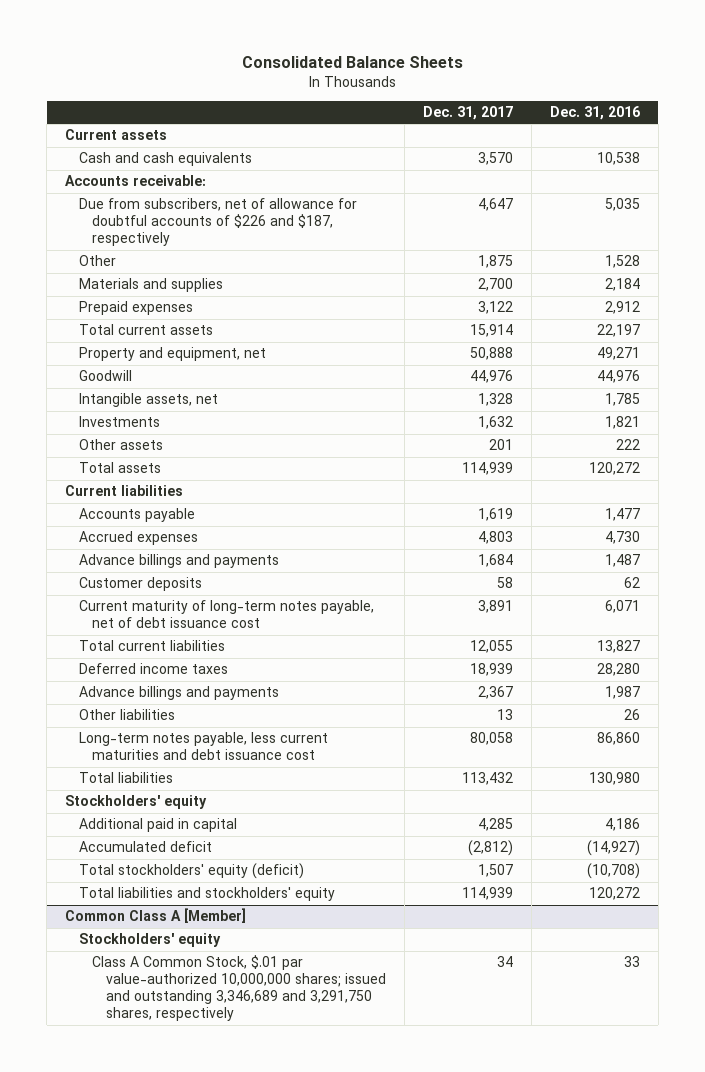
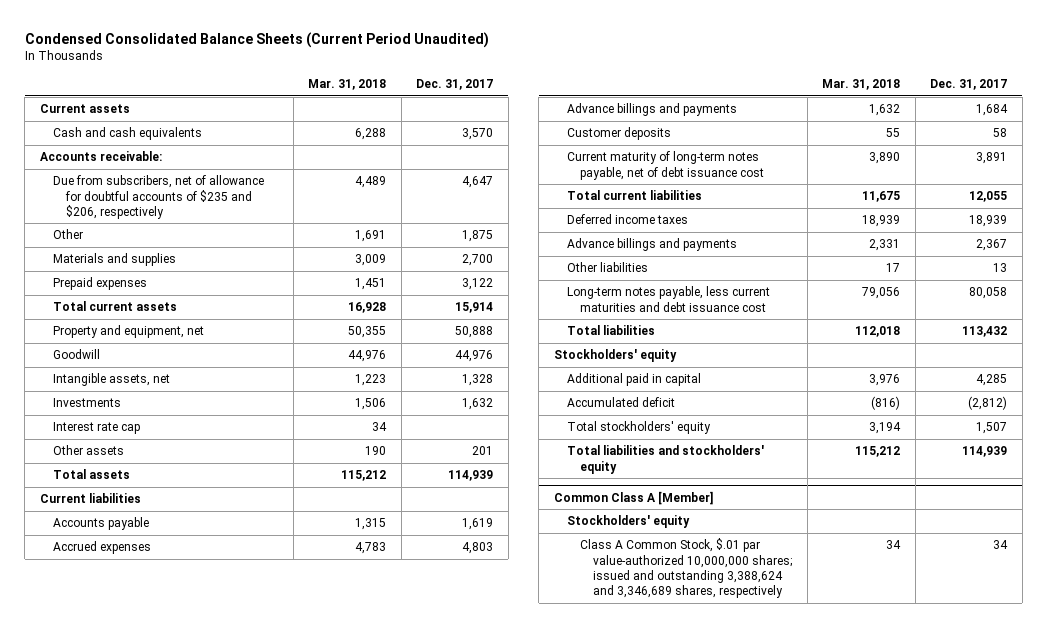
[241,56,463,69] Consolidated Balance Sheets -> [24,31,489,48] Condensed Consolidated Balance Sheets (Current Period Unaudited)
[549,105,640,120] Dec. 31, 2016 -> none
none -> [308,79,387,91] Mar. 31, 2018
[78,198,357,247] Due from subscribers, net of allowance for doubtful accounts of $226 and $187, respectively -> [52,175,264,219] Due from subscribers, net of allowance for doubtful accounts of $235 and $206, respectively
none -> [52,422,140,435] Interest rate cap
[78,863,304,880] Total stockholders' equity (deficit) -> [566,421,711,435] Total stockholders' equity
[92,955,386,1022] Class A Common Stock, $.01 par value-authorized 10,000,000 shares; issued and outstanding 3,346,689 and 3,291,750 shares, respectively -> [579,538,792,599] Class A Common Stock, $.01 par value-authorized 10,000,000 shares; issued and outstanding 3,388,624 and 3,346,689 shares, respectively

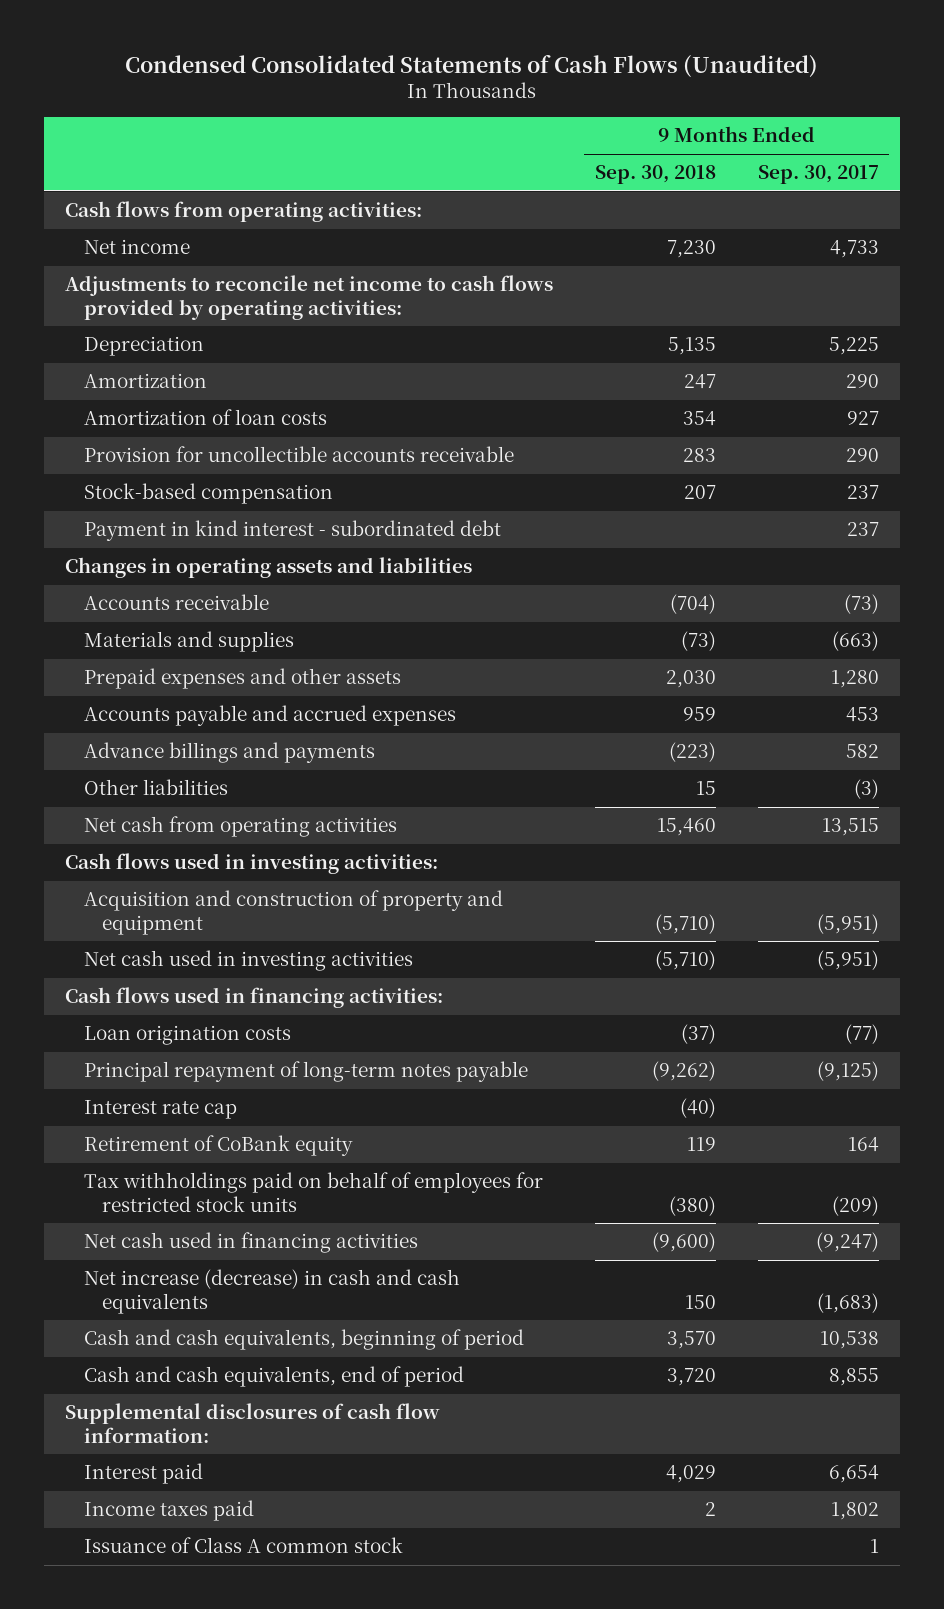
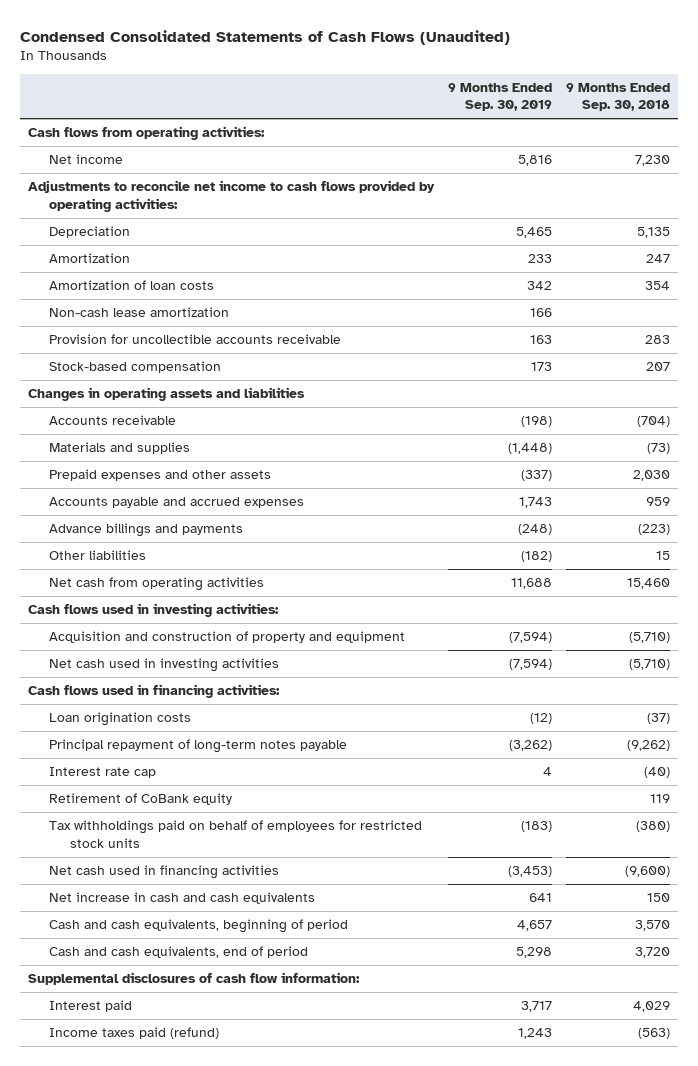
[757,165,879,185] Sep. 30, 2017 -> none
none -> [447,83,552,112] 9 Months Ended Sep. 30, 2019
none -> [48,307,229,318] Non-cash lease amortization
[83,520,501,542] Payment in kind interest - subordinated debt -> none
[83,1269,460,1314] Net increase (decrease) in cash and cash equivalents -> [48,892,315,905] Net increase in cash and cash equivalents
[83,1537,403,1554] Issuance of Class A common stock -> none
[83,1500,254,1522] Income taxes paid -> [48,1027,219,1040] Income taxes paid (refund)
[704,1502,716,1517] 2 -> [638,1028,671,1040] (563)

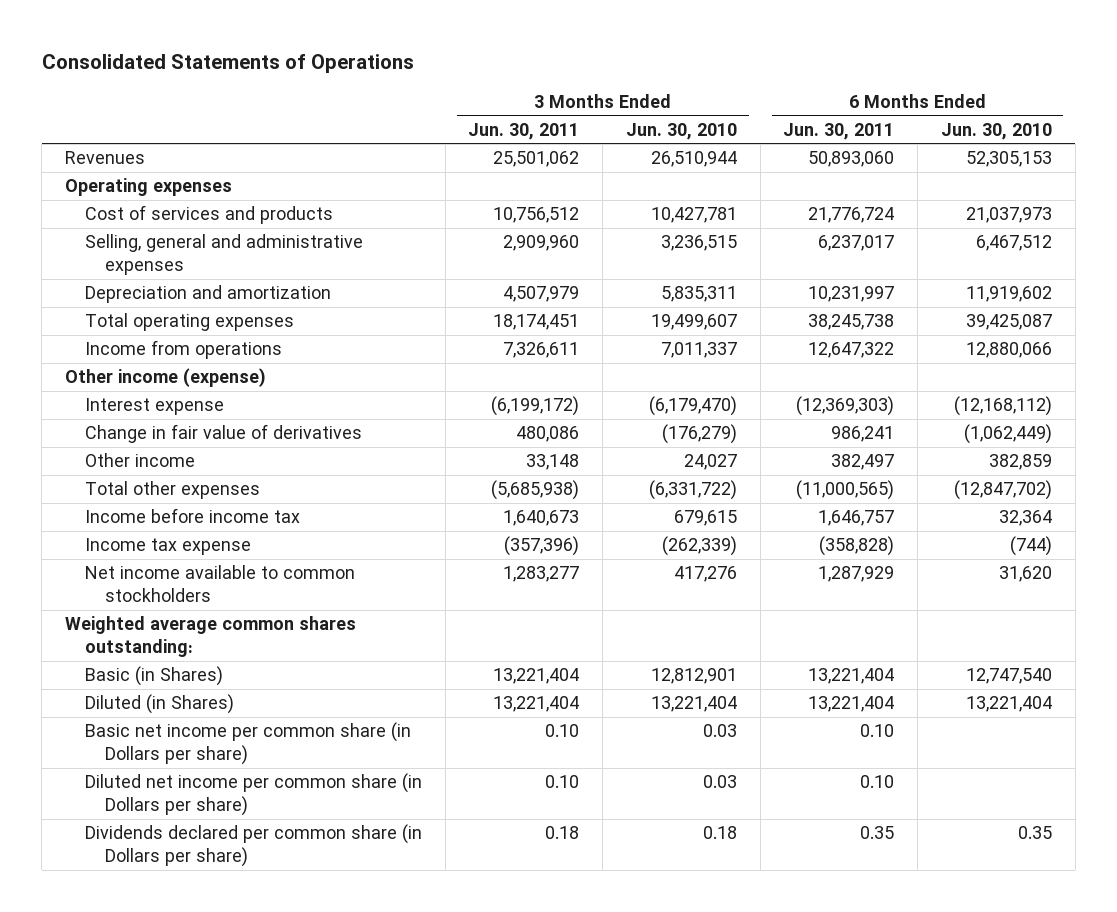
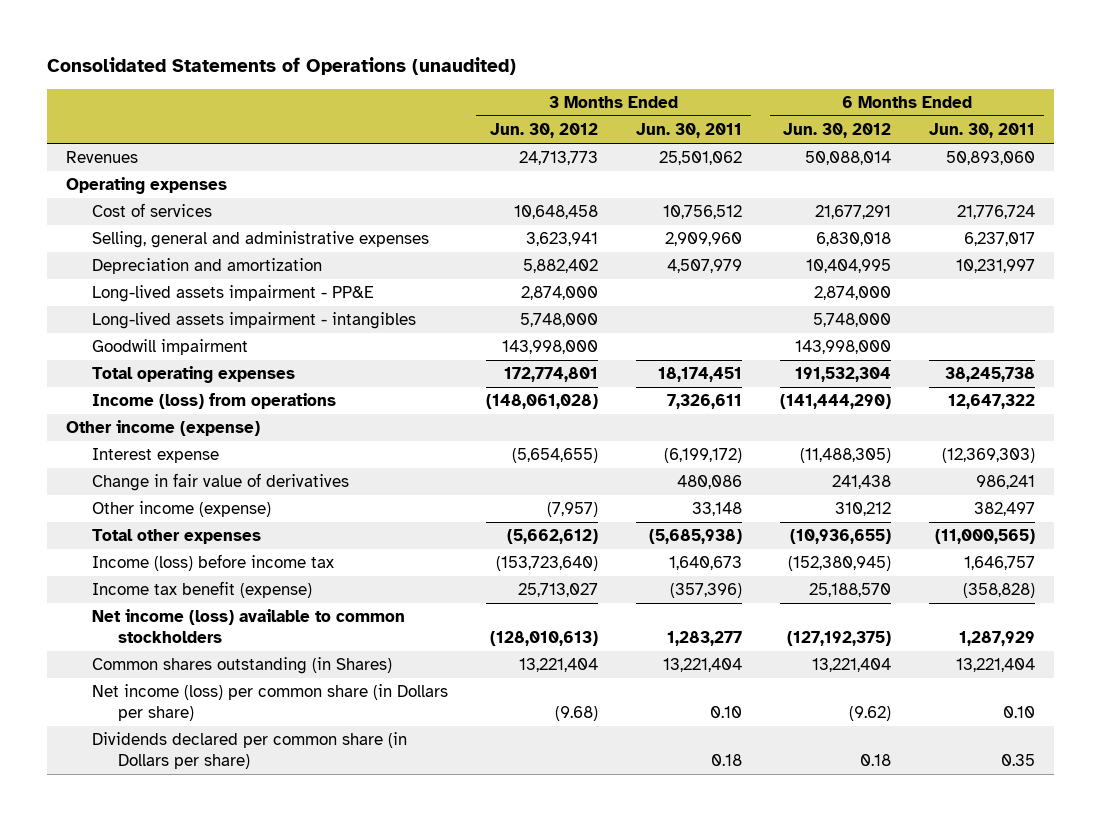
[41,54,414,74] Consolidated Statements of Operations -> [46,57,516,76] Consolidated Statements of Operations (unaudited)
[625,122,737,140] Jun. 30, 2010 -> none
[940,122,1052,140] Jun. 30, 2010 -> none
none -> [489,123,598,139] Jun. 30, 2012
none -> [782,123,891,139] Jun. 30, 2012
[84,205,333,225] Cost of services and products -> [91,203,212,218] Cost of services
none -> [91,285,374,303] Long-lived assets impairment - PP&E
none -> [91,312,416,330] Long-lived assets impairment - intangibles
none -> [91,339,248,356] Goodwill impairment
[84,340,282,360] Income from operations -> [91,393,336,410] Income (loss) from operations
[84,453,195,468] Other income -> [91,501,271,518] Other income (expense)
[64,616,356,658] Weighted average common shares outstanding: -> none
[84,694,234,715] Diluted (in Shares) -> none
[84,773,422,817] Diluted net income per common share (in Dollars per share) -> none
[84,508,300,524] Income before income tax -> [91,554,334,572] Income (loss) before income tax
[84,538,251,556] Income tax expense -> [91,581,312,599] Income tax benefit (expense)
[84,565,355,603] Net income available to common stockholders -> [91,609,405,643] Net income (loss) available to common stockholders
[84,666,223,687] Basic (in Shares) -> [91,657,392,675] Common shares outstanding (in Shares)
[84,722,411,766] Basic net income per common share (in Dollars per share) -> [91,684,448,721] Net income (loss) per common share (in Dollars per share)

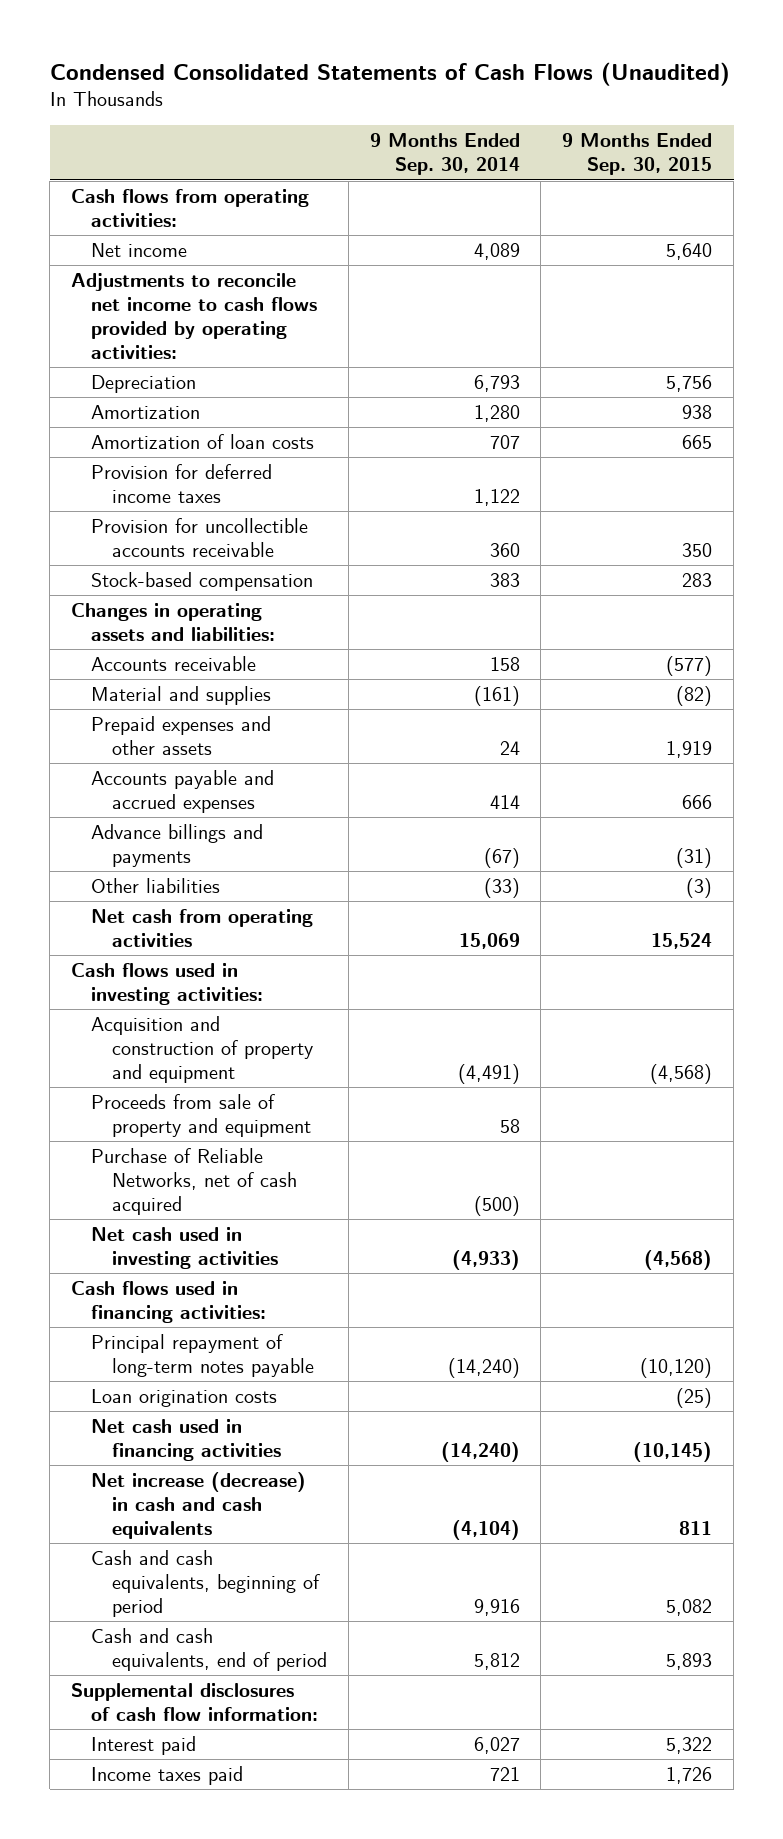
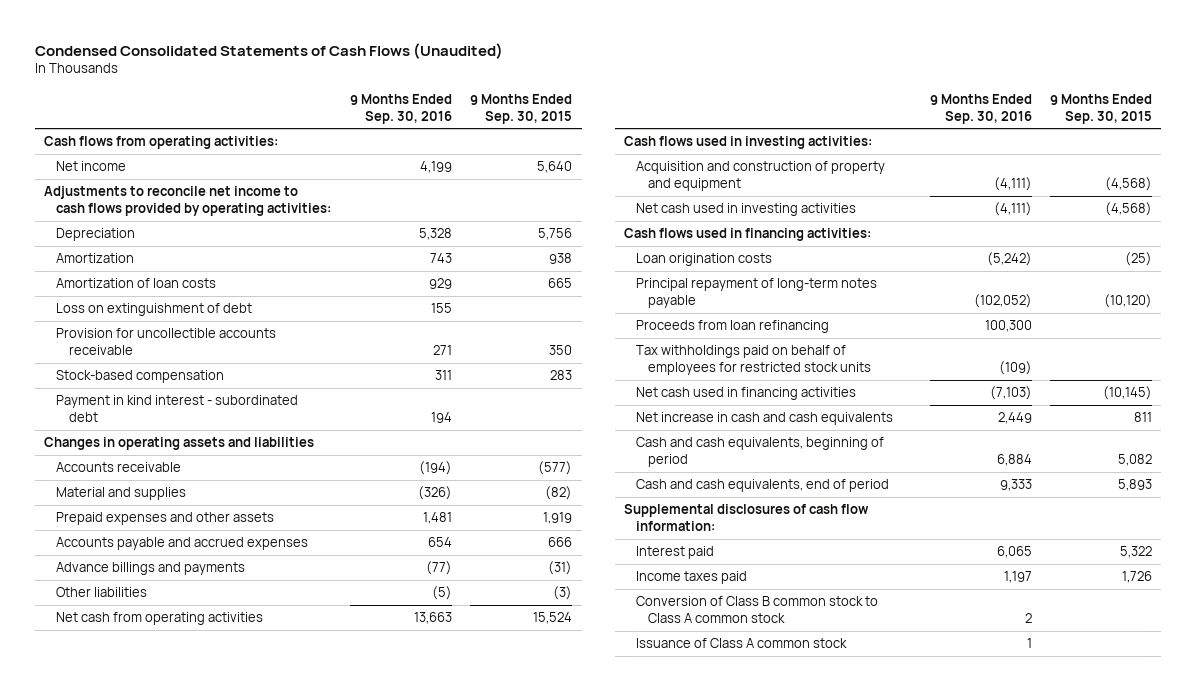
[369,133,520,176] 9 Months Ended Sep. 30, 2014 -> none
none -> [349,93,452,124] 9 Months Ended Sep. 30, 2016
[91,463,273,503] Provision for deferred income taxes -> none
none -> [56,303,253,317] Loss on extinguishment of debt
none -> [56,395,299,423] Payment in kind interest - subordinated debt
[71,602,276,641] Changes in operating assets and liabilities: -> [44,437,315,451] Changes in operating assets and liabilities
[91,1093,311,1137] Proceeds from sale of property and equipment -> none
[91,1147,297,1215] Purchase of Reliable Networks, net of cash acquired -> none
[91,1333,314,1377] Principal repayment of long-term notes payable -> [636,278,878,309] Principal repayment of long-term notes payable
none -> [636,320,830,334] Proceeds from loan refinancing
none -> [636,345,872,376] Tax withholdings paid on behalf of employees for restricted stock units
[91,1471,307,1539] Net increase (decrease) in cash and cash equivalents -> [636,412,894,426] Net increase in cash and cash equivalents
none -> [636,596,879,624] Conversion of Class B common stock to Class A common stock
none -> [636,638,848,649] Issuance of Class A common stock

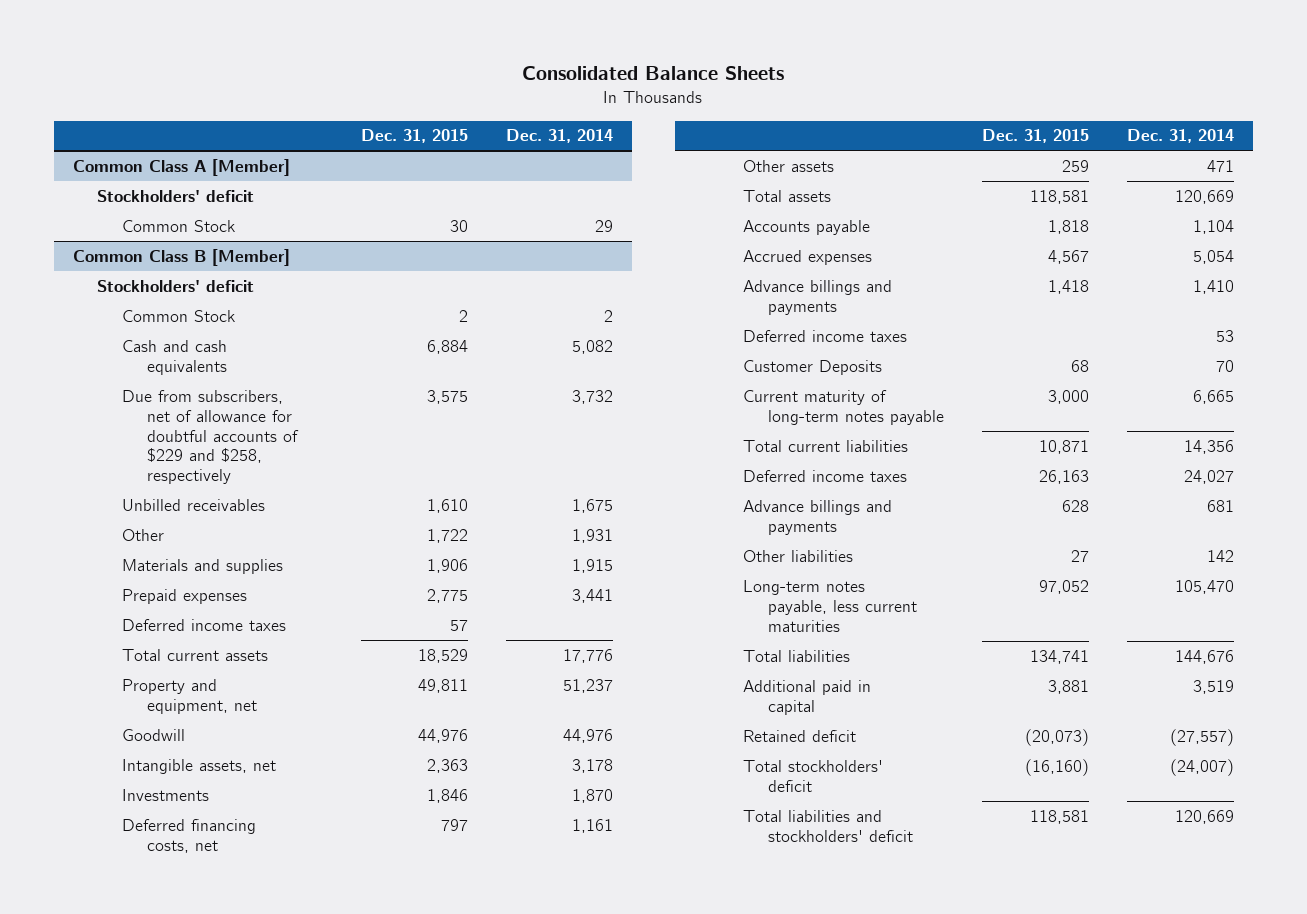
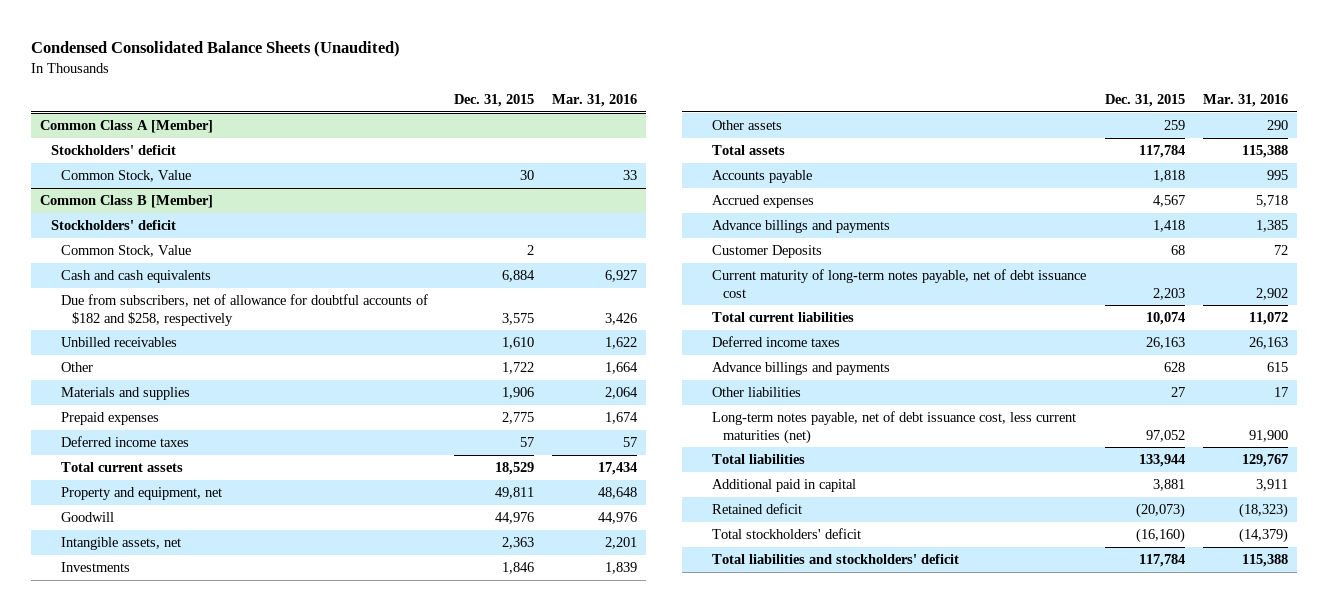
[522,66,785,81] Consolidated Balance Sheets -> [31,41,401,58] Condensed Consolidated Balance Sheets (Unaudited)
[505,129,613,144] Dec. 31, 2014 -> none
none -> [552,94,638,108] Mar. 31, 2016
[122,219,236,232] Common Stock -> [61,170,192,183] Common Stock, Value
[122,309,236,322] Common Stock -> [61,245,192,258] Common Stock, Value
[122,389,299,485] Due from subscribers, net of allowance for doubtful accounts of $229 and $258, respectively -> [61,294,429,326] Due from subscribers, net of allowance for doubtful accounts of $182 and $258, respectively
[122,818,257,853] Deferred financing costs, net -> none
[1030,189,1090,204] 118,581 -> [1138,145,1185,159] 117,784
[743,329,908,342] Deferred income taxes -> none
[743,389,945,425] Current maturity of long-term notes payable -> [712,269,1087,298] Current maturity of long-term notes payable, net of debt issuance cost
[1048,389,1090,404] 3,000 -> [1152,287,1185,300] 2,203
[1039,439,1090,454] 10,871 -> [1145,312,1185,326] 10,074
[743,579,918,632] Long-term notes payable, less current maturities -> [712,411,1077,444] Long-term notes payable, net of debt issuance cost, less current maturities (net)
[1030,649,1090,664] 134,741 -> [1138,454,1185,468] 133,944
[1030,809,1090,824] 118,581 -> [1138,554,1185,568] 117,784

